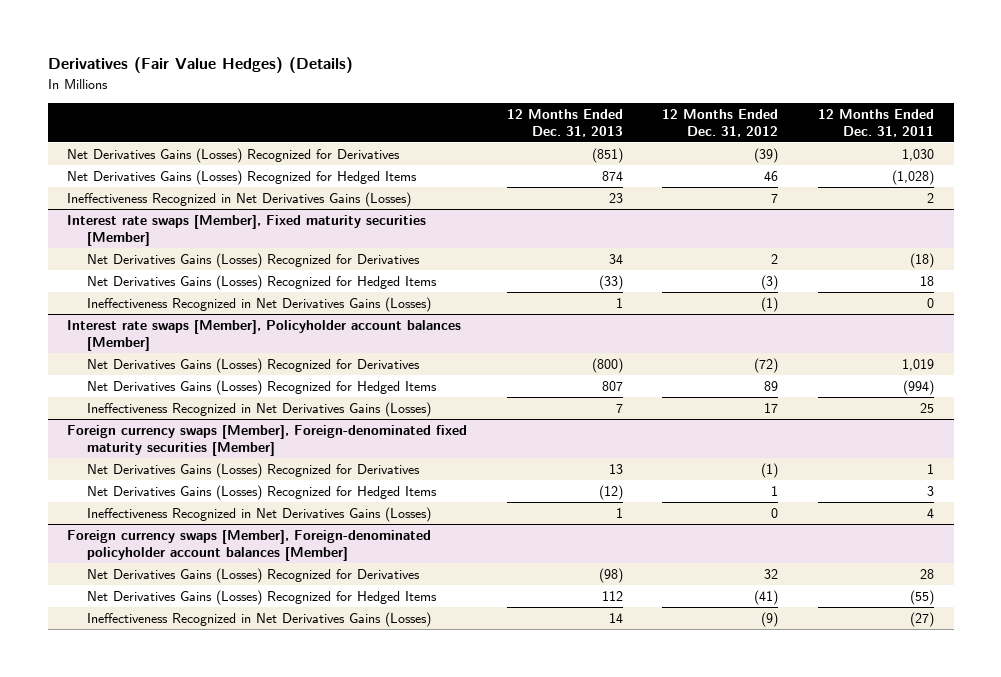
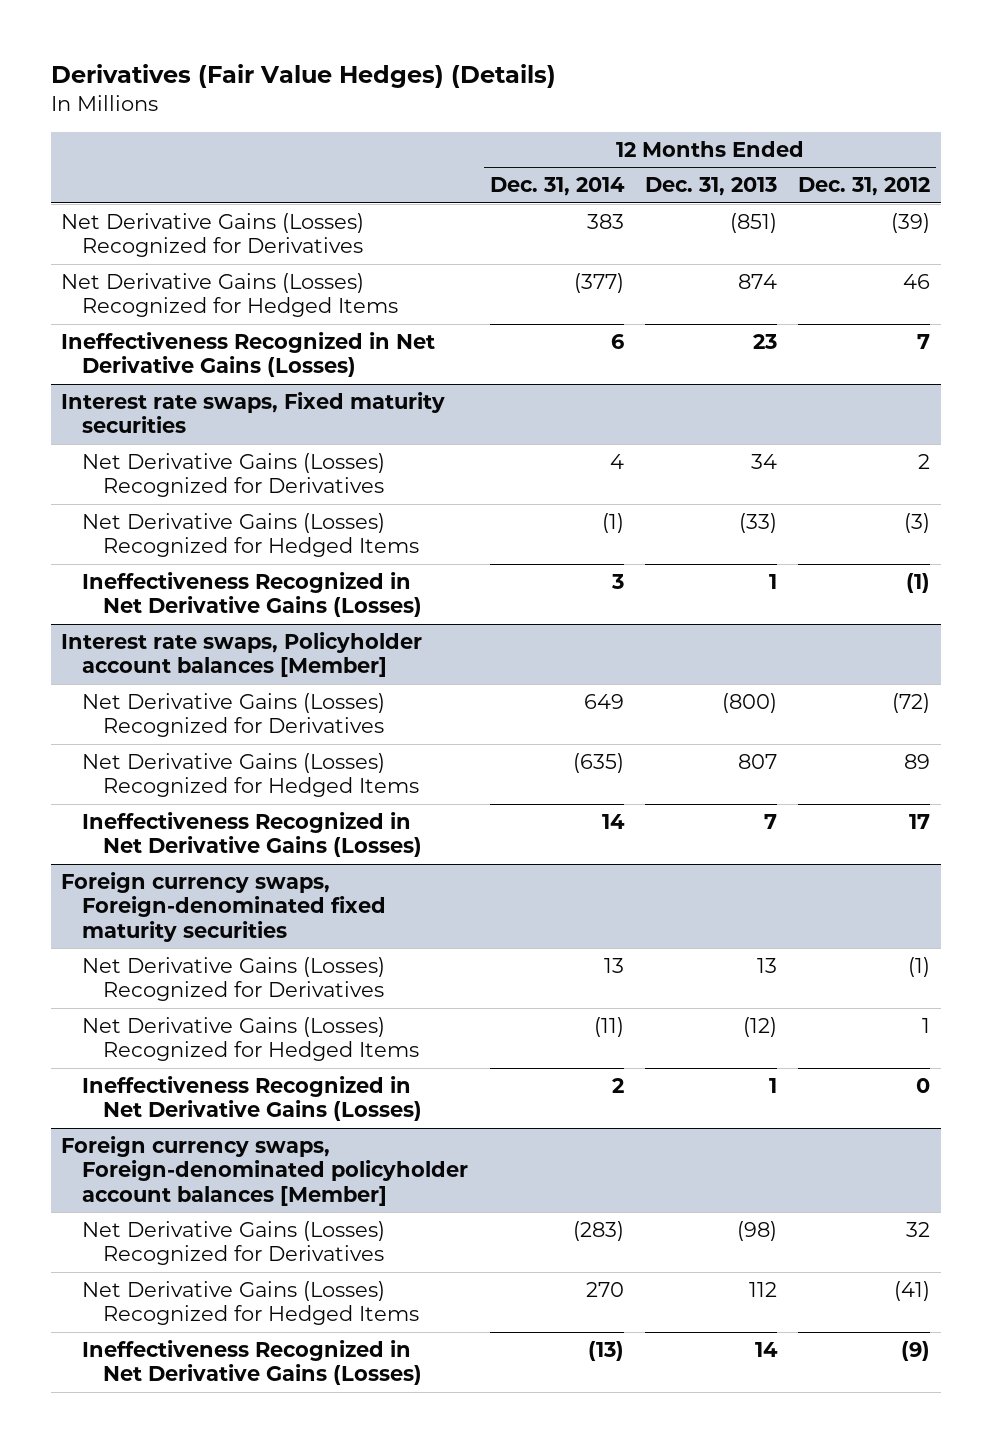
[817,108,934,137] 12 Months Ended Dec. 31, 2011 -> none
none -> [489,177,625,197] Dec. 31, 2014
[67,148,401,164] Net Derivatives Gains (Losses) Recognized for Derivatives -> [61,212,365,258] Net Derivative Gains (Losses) Recognized for Derivatives
[67,170,418,186] Net Derivatives Gains (Losses) Recognized for Hedged Items -> [61,272,399,318] Net Derivative Gains (Losses) Recognized for Hedged Items
[67,192,412,208] Ineffectiveness Recognized in Net Derivatives Gains (Losses) -> [61,331,436,378] Ineffectiveness Recognized in Net Derivative Gains (Losses)
[67,215,427,247] Interest rate swaps [Member], Fixed maturity securities [Member] -> [61,391,446,434] Interest rate swaps, Fixed maturity securities
[87,253,421,269] Net Derivatives Gains (Losses) Recognized for Derivatives -> [82,452,386,498] Net Derivative Gains (Losses) Recognized for Derivatives
[87,275,438,291] Net Derivatives Gains (Losses) Recognized for Hedged Items -> [82,512,420,558] Net Derivative Gains (Losses) Recognized for Hedged Items
[87,297,432,313] Ineffectiveness Recognized in Net Derivatives Gains (Losses) -> [82,571,423,618] Ineffectiveness Recognized in Net Derivative Gains (Losses)
[67,320,462,352] Interest rate swaps [Member], Policyholder account balances [Member] -> [61,631,423,678] Interest rate swaps, Policyholder account balances [Member]
[87,358,421,374] Net Derivatives Gains (Losses) Recognized for Derivatives -> [82,692,386,738] Net Derivative Gains (Losses) Recognized for Derivatives
[87,380,438,396] Net Derivatives Gains (Losses) Recognized for Hedged Items -> [82,752,420,798] Net Derivative Gains (Losses) Recognized for Hedged Items
[87,402,432,418] Ineffectiveness Recognized in Net Derivatives Gains (Losses) -> [82,811,423,858] Ineffectiveness Recognized in Net Derivative Gains (Losses)
[67,425,468,457] Foreign currency swaps [Member], Foreign-denominated fixed maturity securities [Member] -> [61,871,387,942] Foreign currency swaps, Foreign-denominated fixed maturity securities
[87,463,421,479] Net Derivatives Gains (Losses) Recognized for Derivatives -> [82,956,386,1002] Net Derivative Gains (Losses) Recognized for Derivatives
[87,485,438,501] Net Derivatives Gains (Losses) Recognized for Hedged Items -> [82,1016,420,1062] Net Derivative Gains (Losses) Recognized for Hedged Items
[87,507,432,523] Ineffectiveness Recognized in Net Derivatives Gains (Losses) -> [82,1075,423,1122] Ineffectiveness Recognized in Net Derivative Gains (Losses)
[67,530,432,562] Foreign currency swaps [Member], Foreign-denominated policyholder account balances [Member] -> [61,1135,469,1206] Foreign currency swaps, Foreign-denominated policyholder account balances [Member]
[87,568,421,584] Net Derivatives Gains (Losses) Recognized for Derivatives -> [82,1220,386,1266] Net Derivative Gains (Losses) Recognized for Derivatives
[87,590,438,606] Net Derivatives Gains (Losses) Recognized for Hedged Items -> [82,1280,420,1326] Net Derivative Gains (Losses) Recognized for Hedged Items
[87,612,432,628] Ineffectiveness Recognized in Net Derivatives Gains (Losses) -> [82,1339,423,1386] Ineffectiveness Recognized in Net Derivative Gains (Losses)

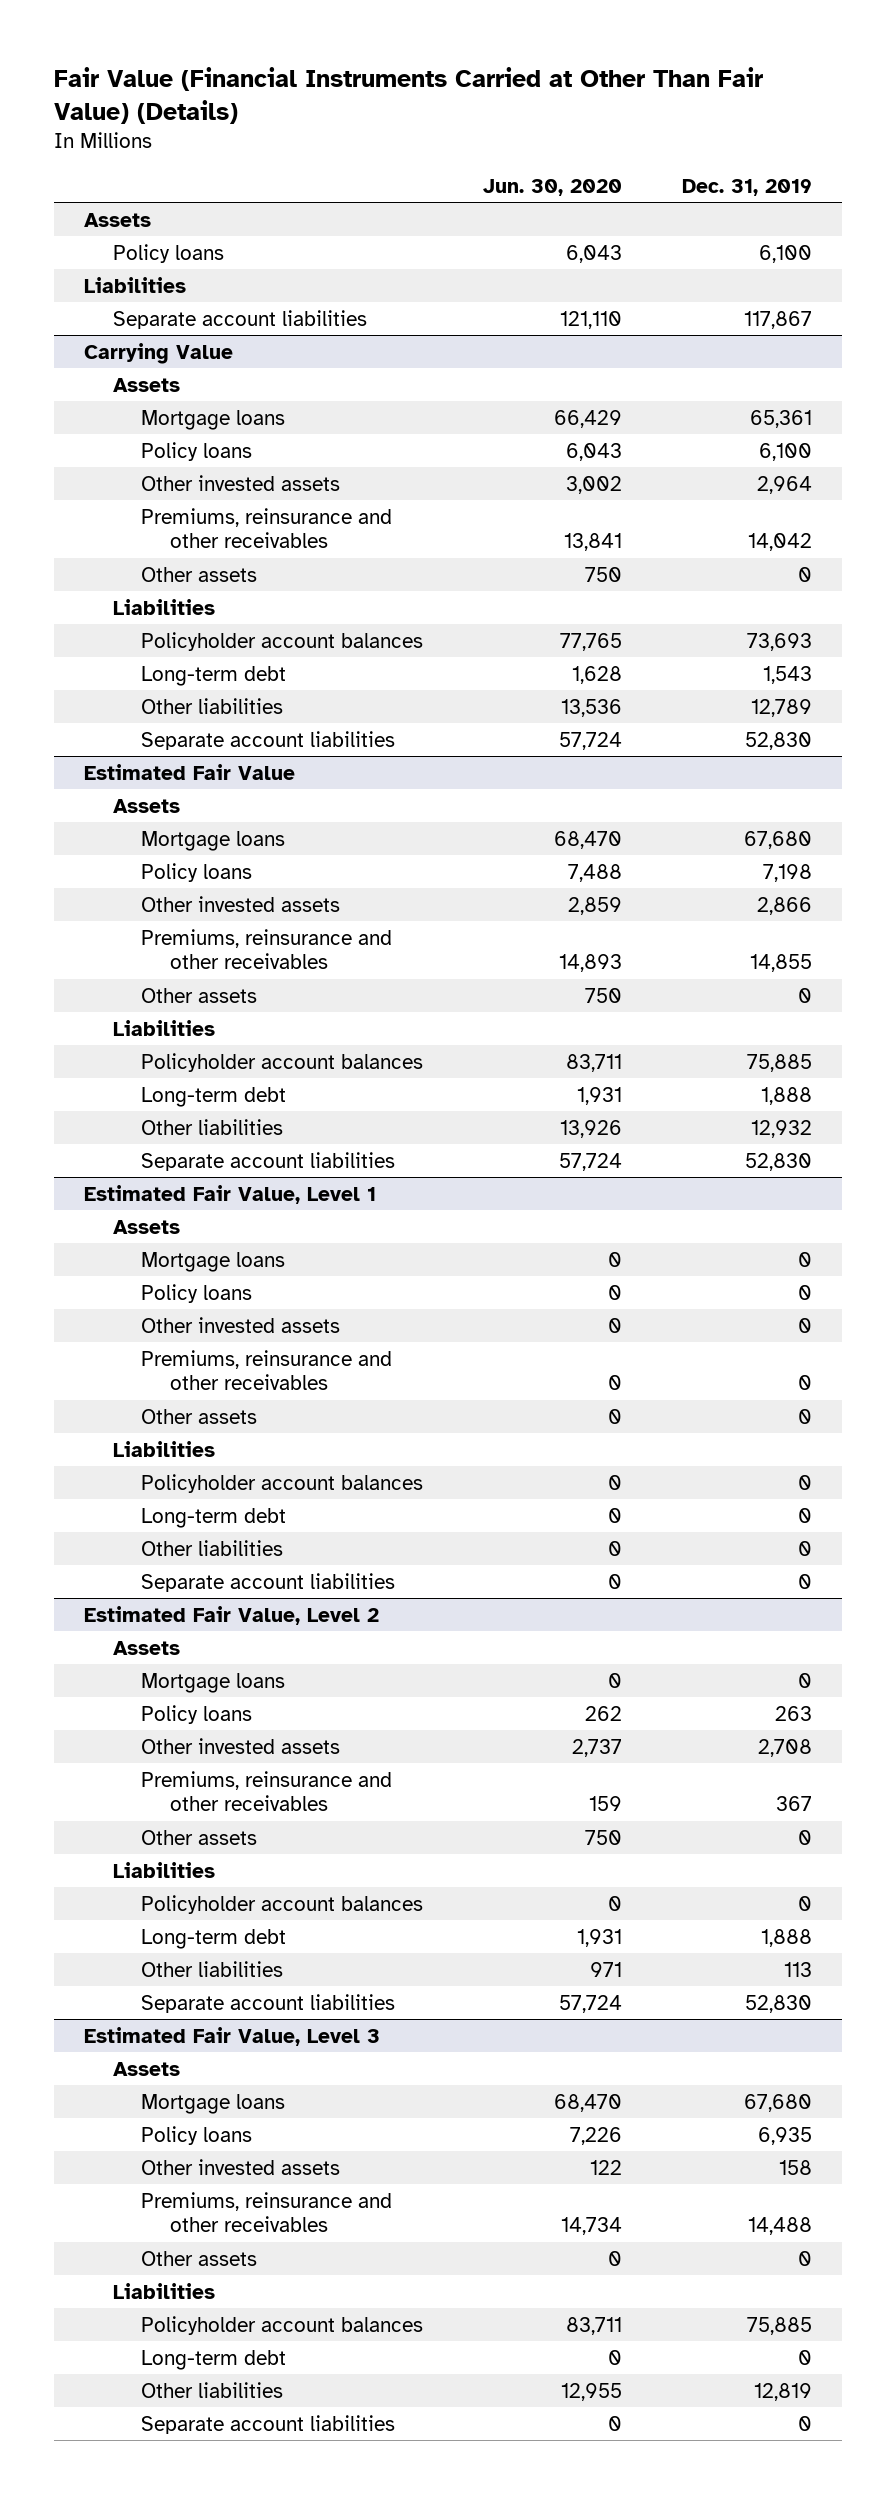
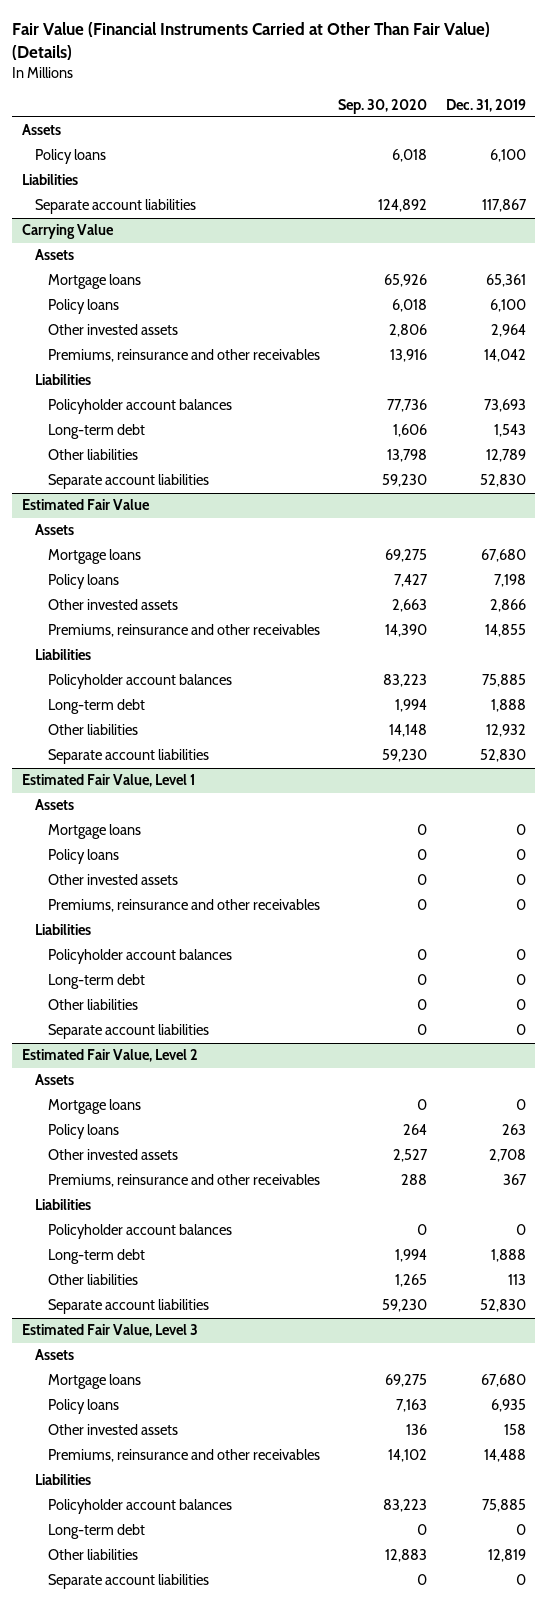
[483,179,623,197] Jun. 30, 2020 -> none
none -> [338,98,428,114] Sep. 30, 2020
[141,566,258,582] Other assets -> none
[141,987,258,1003] Other assets -> none
[141,1408,258,1424] Other assets -> none
[141,1829,258,1845] Other assets -> none
[141,2250,258,2266] Other assets -> none

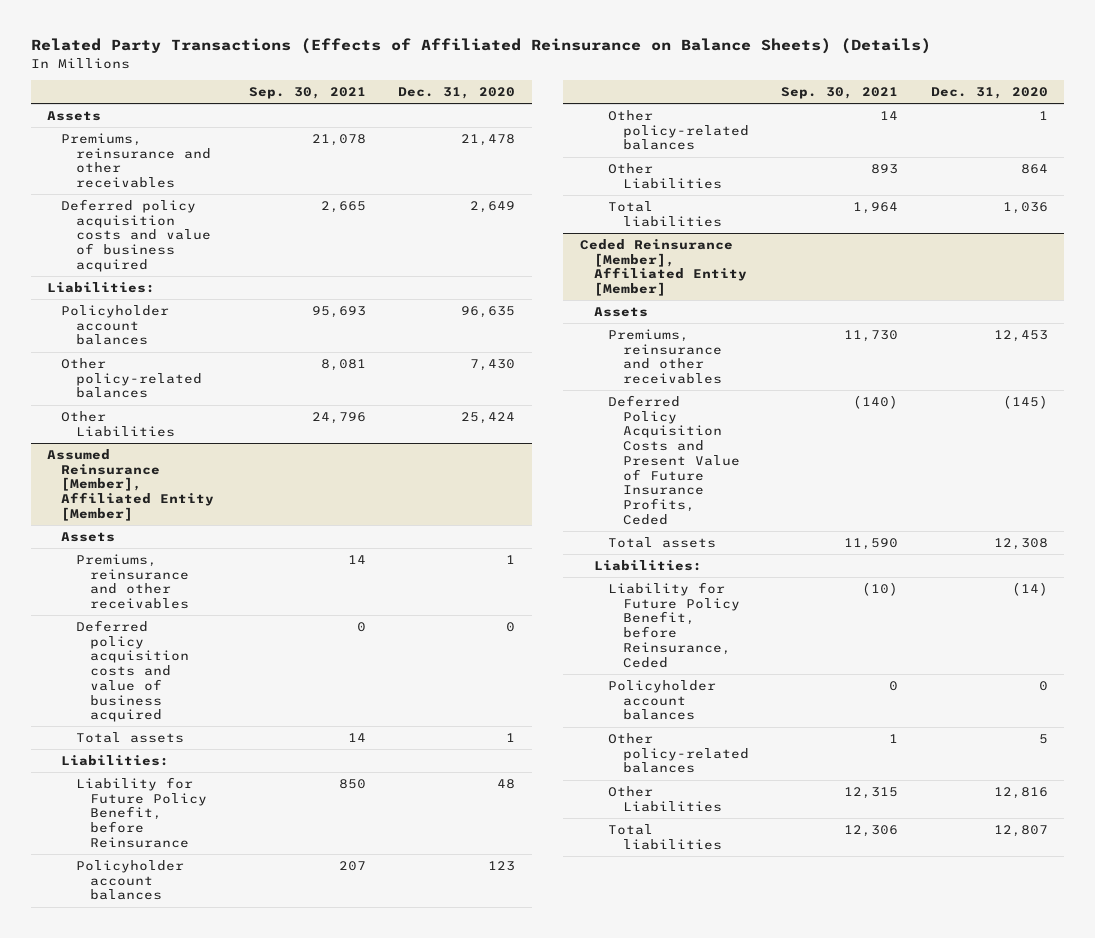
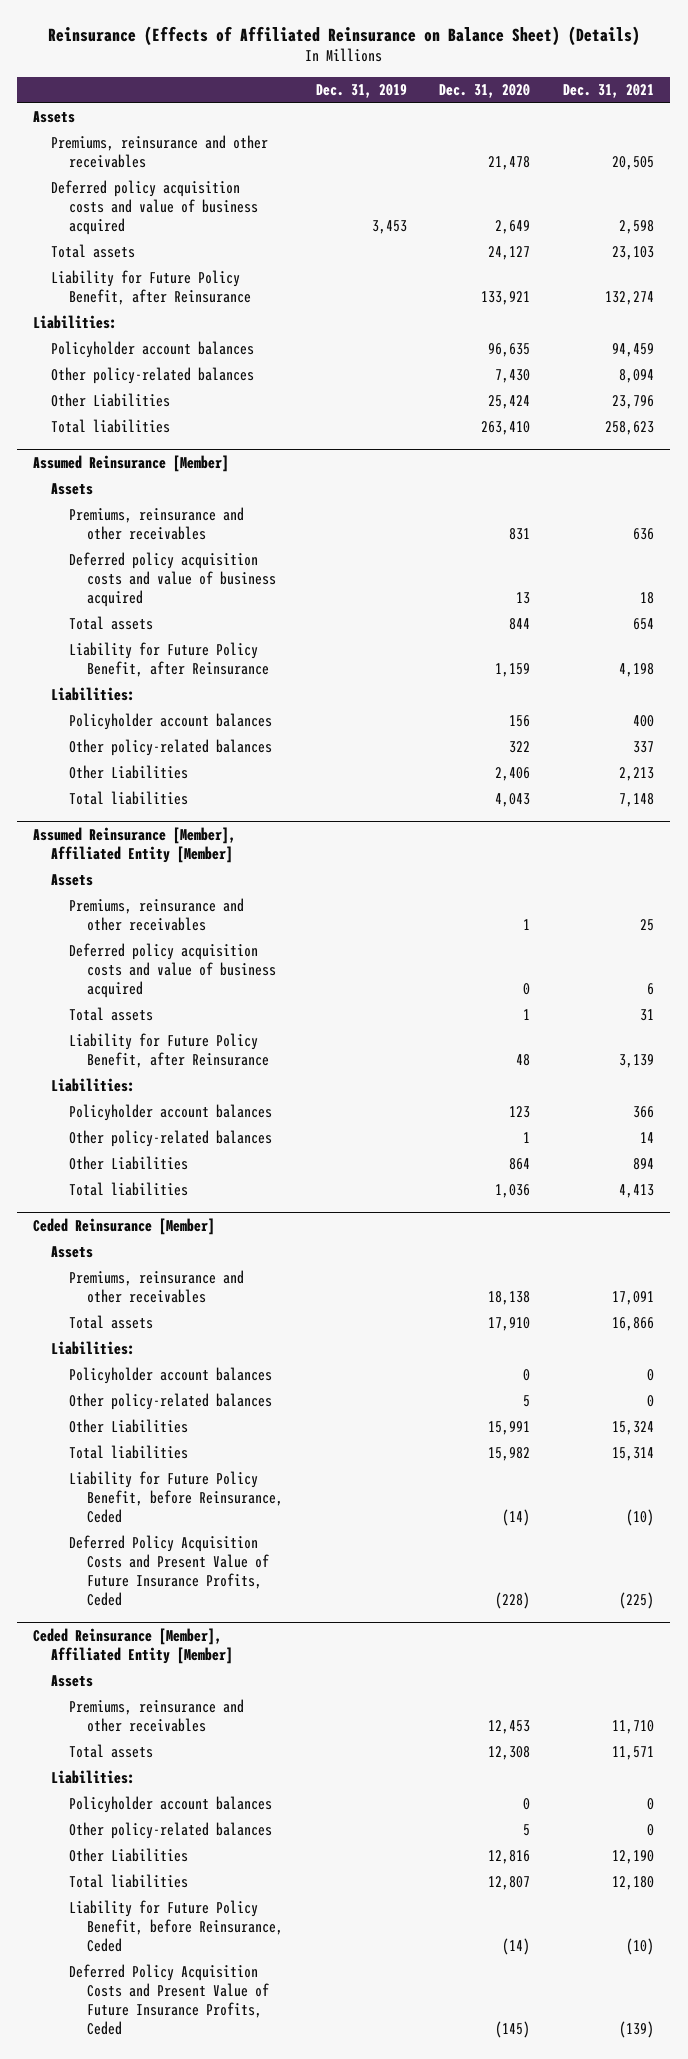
[30,38,931,55] Related Party Transactions (Effects of Affiliated Reinsurance on Balance Sheets) (Details) -> [47,25,640,46] Reinsurance (Effects of Affiliated Reinsurance on Balance Sheet) (Details)
[248,87,366,100] Sep. 30, 2021 -> none
none -> [315,84,407,99] Dec. 31, 2019
none -> [563,84,655,99] Dec. 31, 2021
none -> [51,244,136,259] Total assets
none -> [51,270,252,306] Liability for Future Policy Benefit, after Reinsurance
none -> [51,419,171,434] Total liabilities
none -> [33,454,230,472] Assumed Reinsurance [Member]
none -> [51,483,94,496] Assets
none -> [69,507,245,541] Premiums, reinsurance and other receivables
none -> [69,552,276,608] Deferred policy acquisition costs and value of business acquired
none -> [69,616,154,631] Total assets
none -> [69,642,269,678] Liability for Future Policy Benefit, after Reinsurance
none -> [51,687,136,702] Liabilities:
none -> [69,713,273,731] Policyholder account balances
none -> [69,739,273,757] Other policy-related balances
none -> [69,765,189,780] Other Liabilities
none -> [69,791,189,806] Total liabilities
none -> [69,1033,269,1069] Liability for Future Policy Benefit, after Reinsurance
[75,777,208,848] Liability for Future Policy Benefit, before Reinsurance -> none
none -> [33,1217,216,1235] Ceded Reinsurance [Member]
none -> [51,1246,94,1259] Assets
none -> [69,1270,245,1304] Premiums, reinsurance and other receivables
none -> [69,1315,154,1330] Total assets
none -> [51,1341,136,1356] Liabilities:
none -> [69,1367,273,1385] Policyholder account balances
none -> [69,1393,273,1411] Other policy-related balances
none -> [69,1419,189,1434] Other Liabilities
none -> [69,1445,189,1460] Total liabilities
none -> [69,1471,283,1524] Liability for Future Policy Benefit, before Reinsurance, Ceded
none -> [69,1535,269,1607] Deferred Policy Acquisition Costs and Present Value of Future Insurance Profits, Ceded
[608,582,740,668] Liability for Future Policy Benefit, before Reinsurance, Ceded -> [69,1900,283,1953] Liability for Future Policy Benefit, before Reinsurance, Ceded
[608,395,740,525] Deferred Policy Acquisition Costs and Present Value of Future Insurance Profits, Ceded -> [69,1964,269,2036] Deferred Policy Acquisition Costs and Present Value of Future Insurance Profits, Ceded

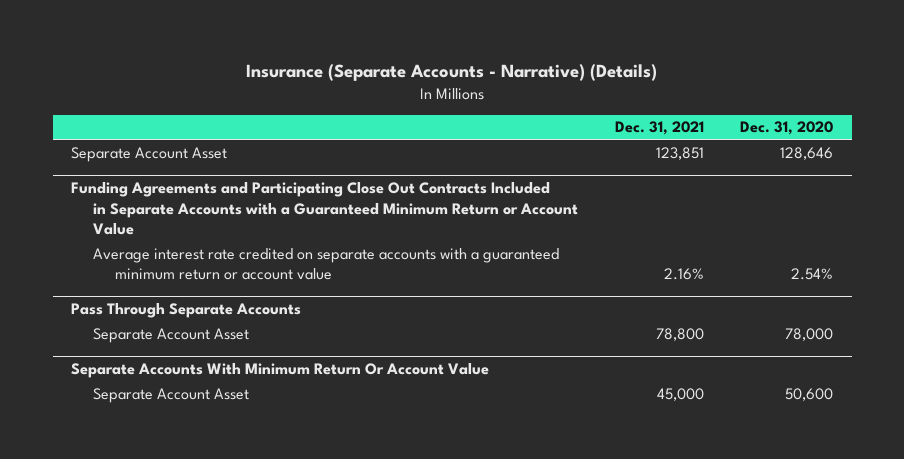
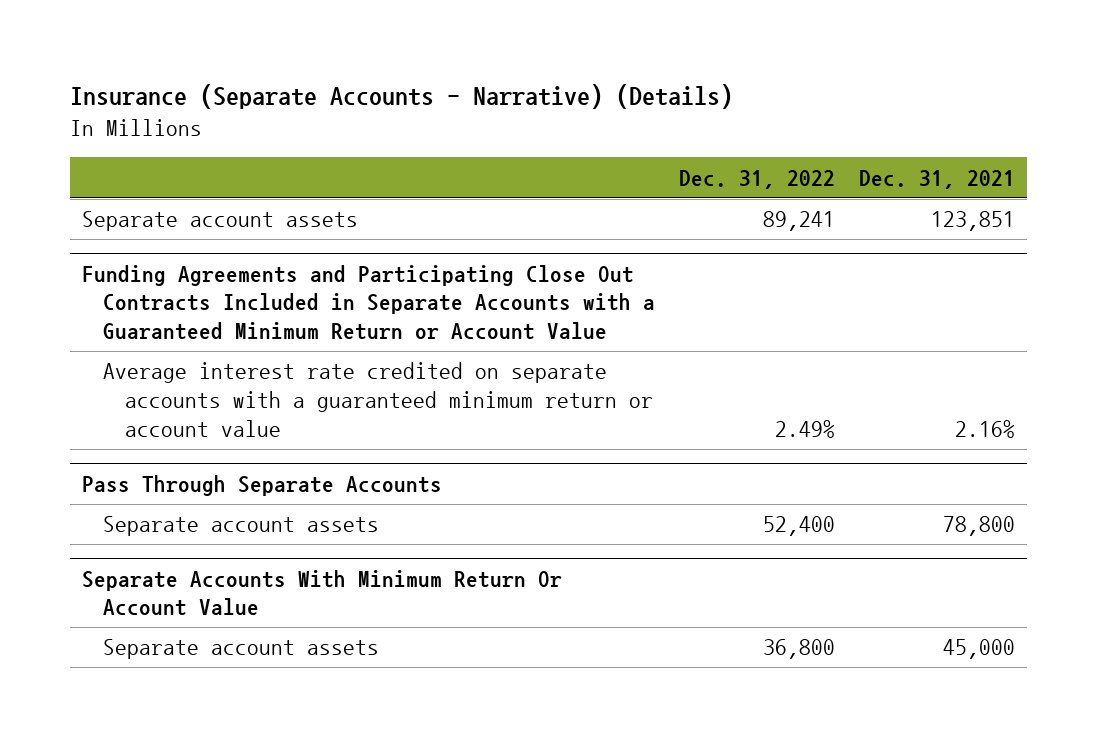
[740,121,834,136] Dec. 31, 2020 -> none
none -> [679,169,836,189] Dec. 31, 2022
[70,146,227,162] Separate Account Asset -> [81,211,358,232] Separate account assets
[93,327,250,343] Separate Account Asset -> [103,516,380,537] Separate account assets
[93,387,250,403] Separate Account Asset -> [103,639,380,660] Separate account assets

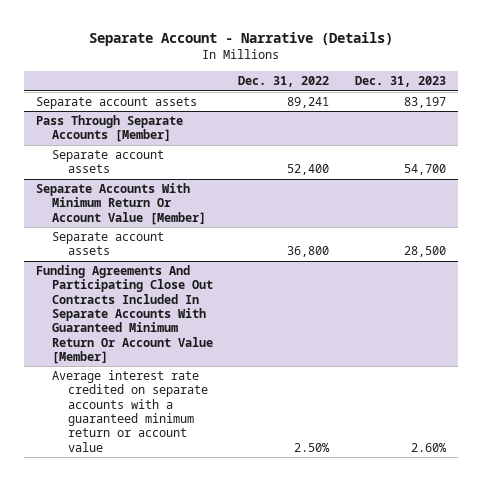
[69,84,733,110] Insurance (Separate Accounts - Narrative) (Details) -> [88,31,393,46] Separate Account - Narrative (Details)
[858,169,1015,189] Dec. 31, 2021 -> none
none -> [354,76,446,88] Dec. 31, 2023
[81,264,656,340] Funding Agreements and Participating Close Out Contracts Included in Separate Accounts with a Guaranteed Minimum Return or Account Value -> none
[103,362,654,437] Average interest rate credited on separate accounts with a guaranteed minimum return or account value -> none
[81,474,442,496] Pass Through Separate Accounts -> [36,114,184,143] Pass Through Separate Accounts [Member]
[81,569,562,617] Separate Accounts With Minimum Return Or Account Value -> [36,182,207,225] Separate Accounts With Minimum Return Or Account Value [Member]
none -> [36,264,214,365] Funding Agreements And Participating Close Out Contracts Included In Separate Accounts With Guaranteed Minimum Return Or Account Value [Member]
none -> [52,369,208,452] Average interest rate credited on separate accounts with a guaranteed minimum return or account value

